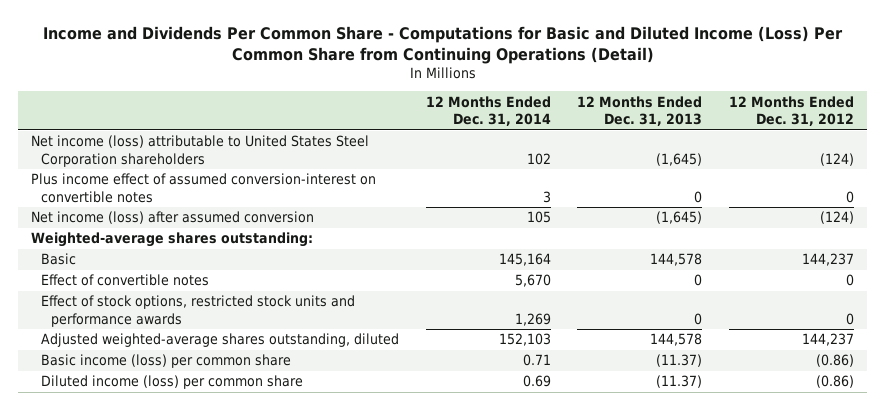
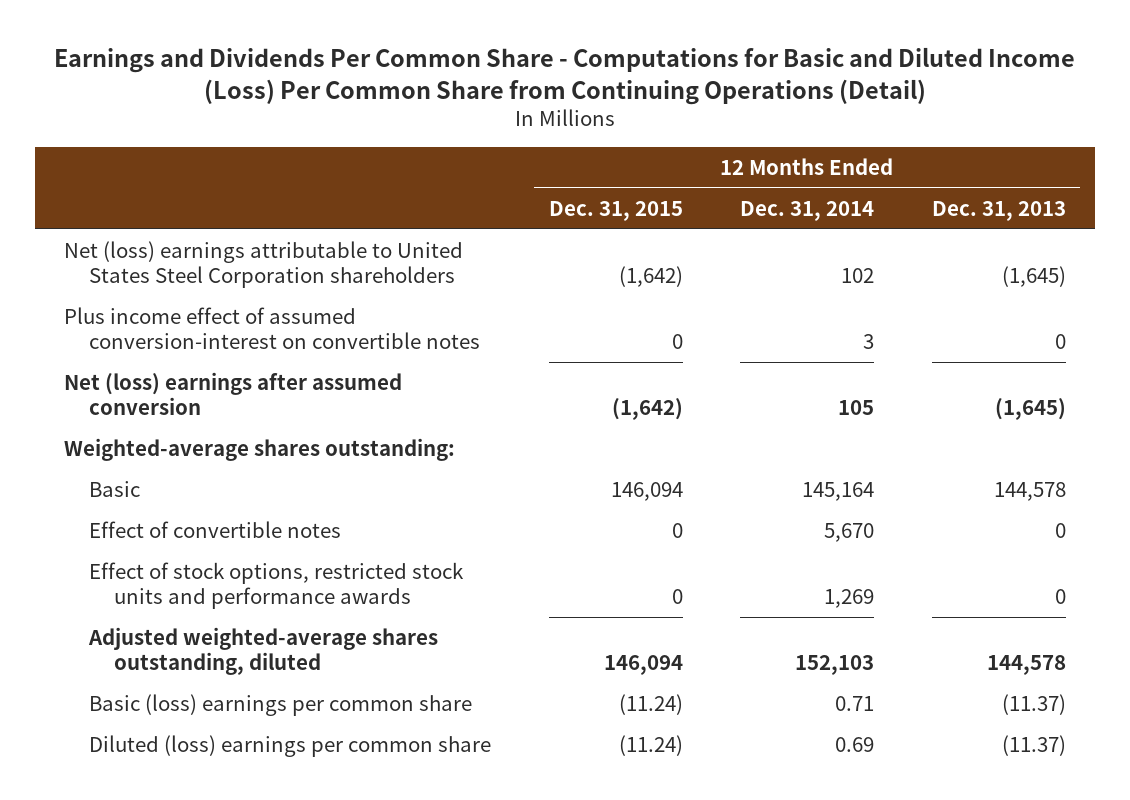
[42,25,843,64] Income and Dividends Per Common Share - Computations for Basic and Diluted Income (Loss) Per Common Share from Continuing Operations (Detail) -> [53,46,1075,105] Earnings and Dividends Per Common Share - Computations for Basic and Diluted Income (Loss) Per Common Share from Continuing Operations (Detail)
[729,95,855,126] 12 Months Ended Dec. 31, 2012 -> none
none -> [548,200,683,221] Dec. 31, 2015
[31,135,370,167] Net income (loss) attributable to United States Steel Corporation shareholders -> [63,240,463,289] Net (loss) earnings attributable to United States Steel Corporation shareholders
[31,211,315,225] Net income (loss) after assumed conversion -> [63,371,402,416] Net (loss) earnings after assumed conversion
[41,354,292,369] Basic income (loss) per common share -> [89,693,473,716] Basic (loss) earnings per common share
[41,375,304,390] Diluted income (loss) per common share -> [89,734,492,757] Diluted (loss) earnings per common share

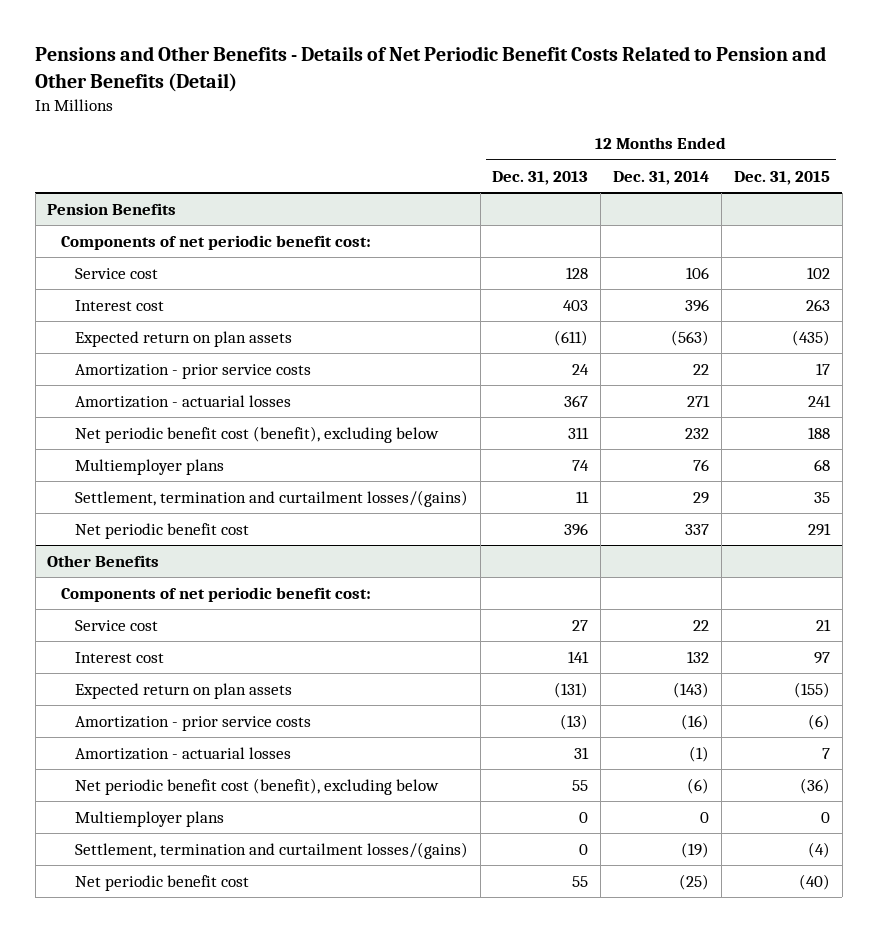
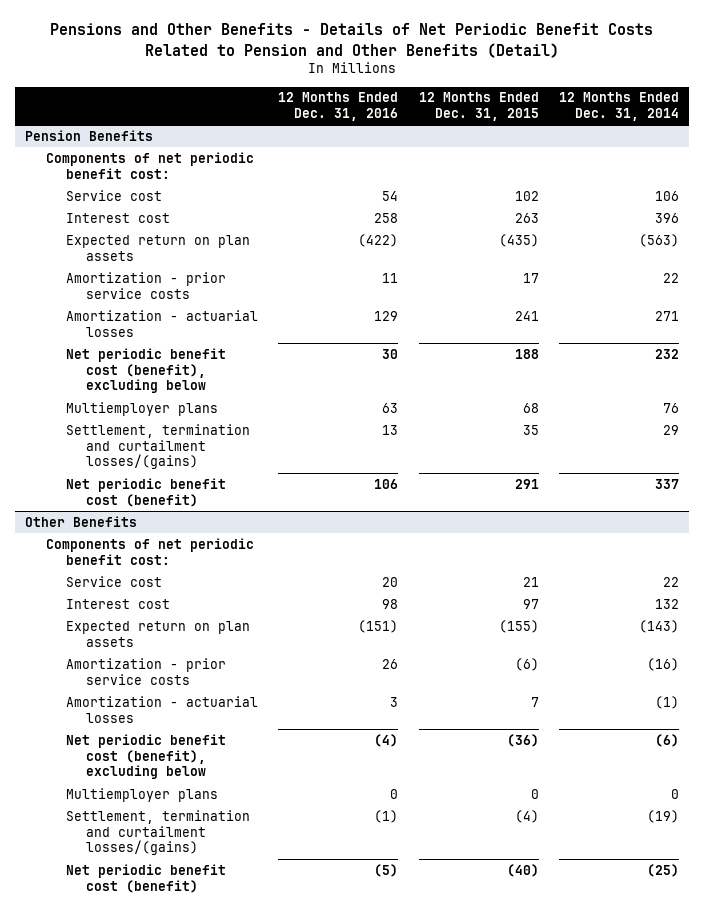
[492,170,589,185] Dec. 31, 2013 -> none
none -> [278,92,399,122] 12 Months Ended Dec. 31, 2016
[74,522,249,539] Net periodic benefit cost -> [66,477,227,507] Net periodic benefit cost (benefit)
[74,874,249,891] Net periodic benefit cost -> [66,863,227,893] Net periodic benefit cost (benefit)

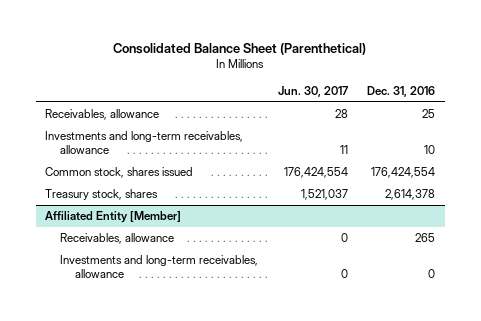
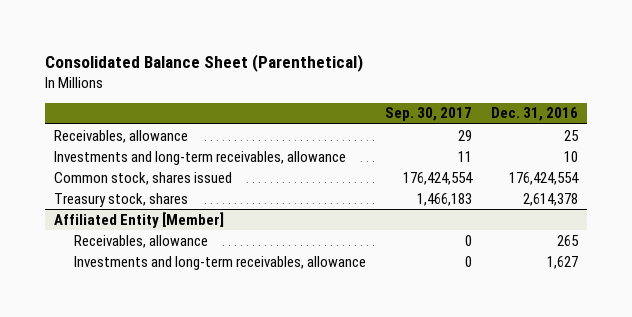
[277,85,348,97] Jun. 30, 2017 -> none
none -> [384,107,472,122] Sep. 30, 2017
[428,269,436,279] 0 -> [546,255,578,269] 1,627

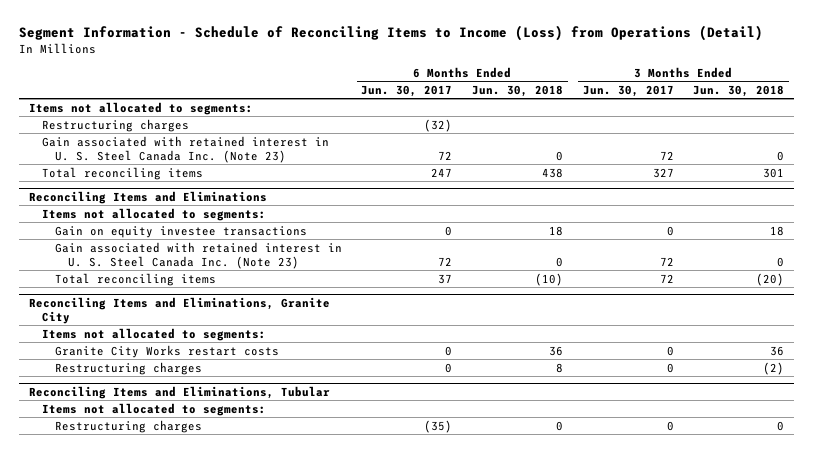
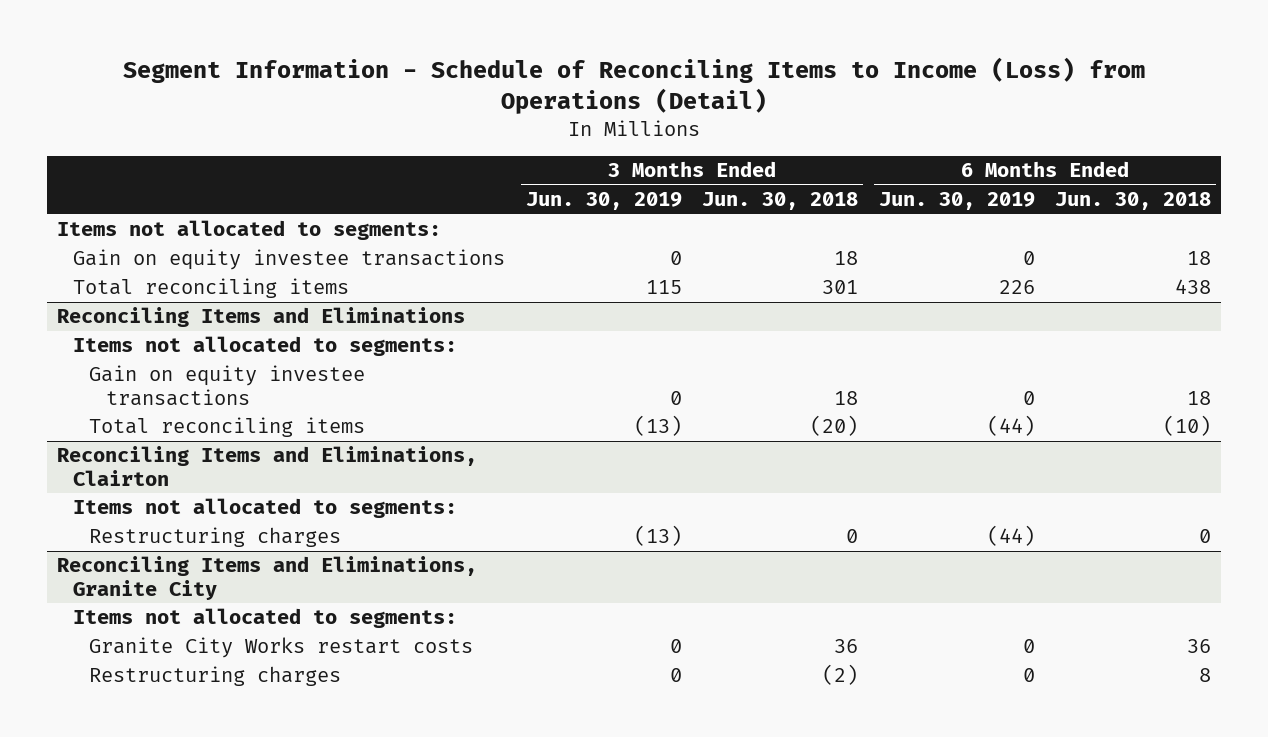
[361,85,453,98] Jun. 30, 2017 -> none
[582,85,674,98] Jun. 30, 2017 -> none
none -> [525,192,682,211] Jun. 30, 2019
none -> [878,192,1035,211] Jun. 30, 2019
[41,118,189,132] Restructuring charges -> none
[41,135,329,163] Gain associated with retained interest in U. S. Steel Canada Inc. (Note 23) -> none
none -> [73,249,506,271] Gain on equity investee transactions
[54,241,342,269] Gain associated with retained interest in U. S. Steel Canada Inc. (Note 23) -> none
none -> [57,446,478,486] Reconciling Items and Eliminations, Clairton
none -> [73,498,458,519] Items not allocated to segments:
none -> [89,527,342,548] Restructuring charges
[28,385,330,399] Reconciling Items and Eliminations, Tubular -> none
[41,402,266,416] Items not allocated to segments: -> none
[54,419,202,433] Restructuring charges -> none

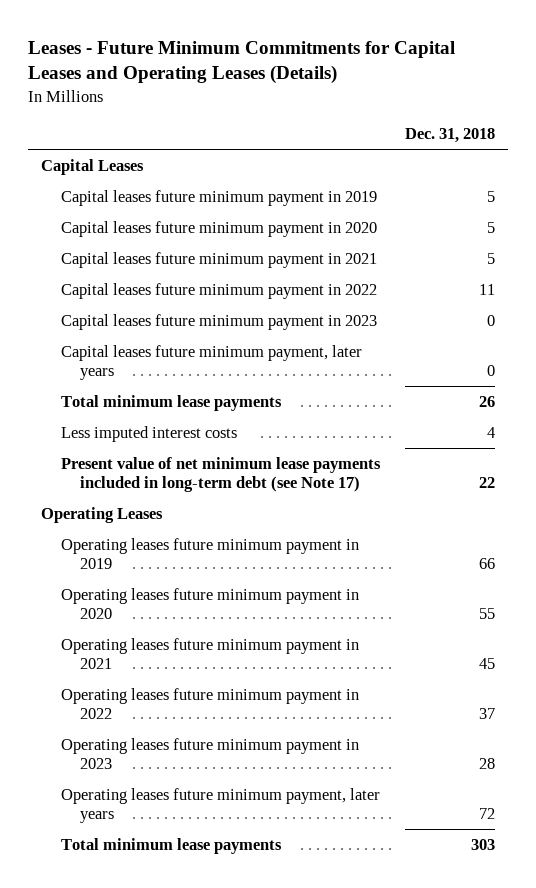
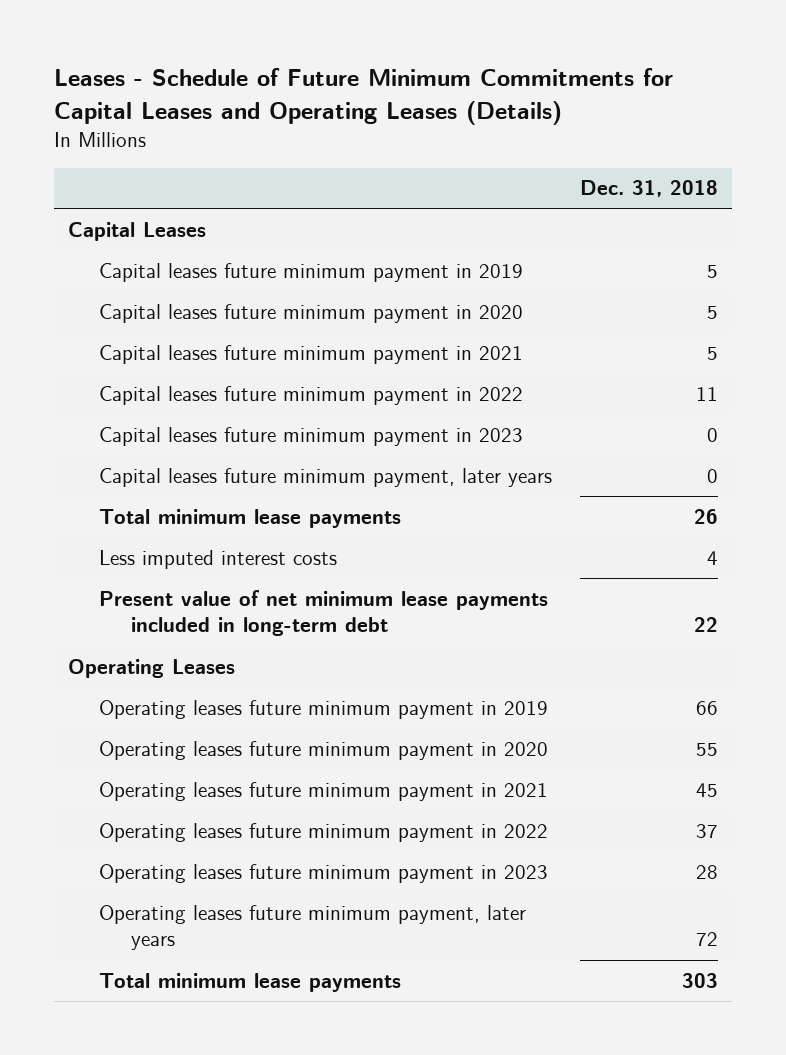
[28,40,456,85] Leases - Future Minimum Commitments for Capital Leases and Operating Leases (Details) -> [53,68,673,125] Leases - Schedule of Future Minimum Commitments for Capital Leases and Operating Leases (Details)
[60,456,381,492] Present value of net minimum lease payments included in long-term debt (see Note 17) -> [99,589,549,637] Present value of net minimum lease payments included in long-term debt

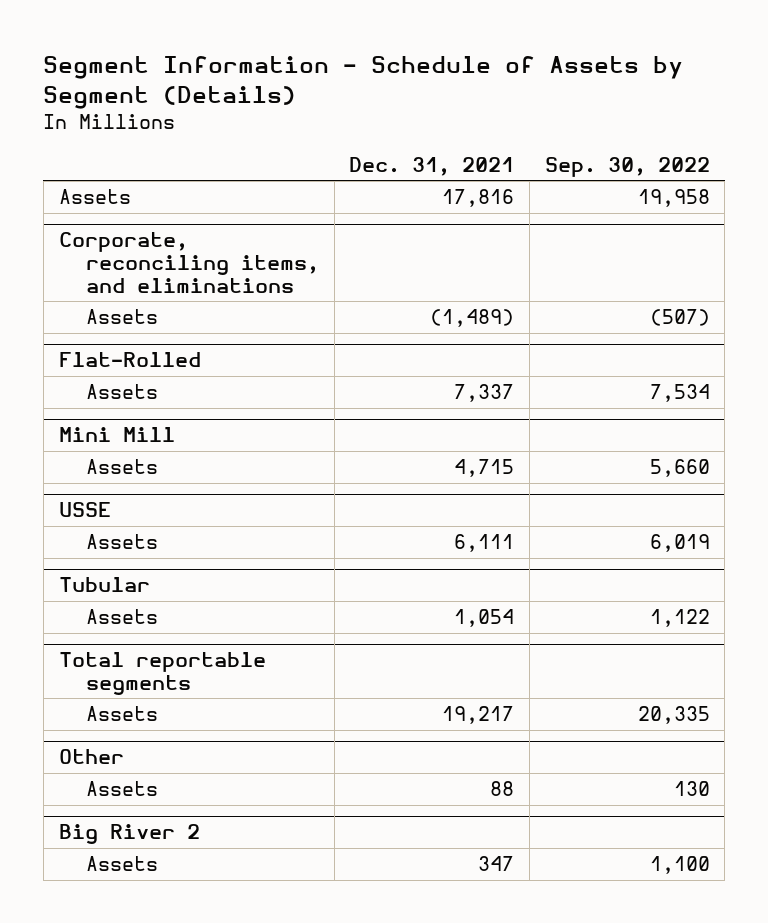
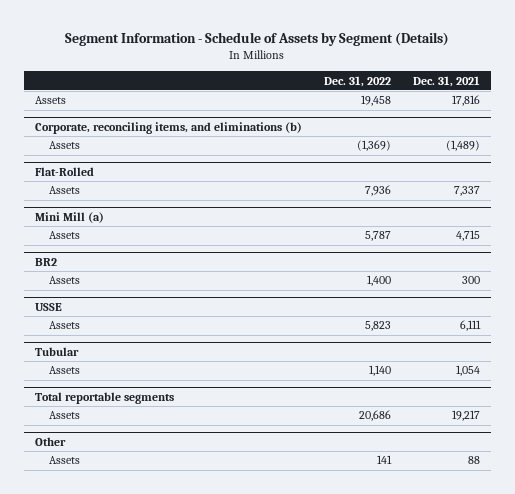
[544,156,710,177] Sep. 30, 2022 -> none
none -> [323,75,391,87] Dec. 31, 2022
[58,232,319,293] Corporate, reconciling items, and eliminations -> [34,121,302,134] Corporate, reconciling items, and eliminations (b)
[58,427,175,443] Mini Mill -> [34,211,104,223] Mini Mill (a)
none -> [34,257,57,266] BR2
none -> [48,276,80,285] Assets
[58,824,200,845] Big River 2 -> none
[85,856,158,872] Assets -> none

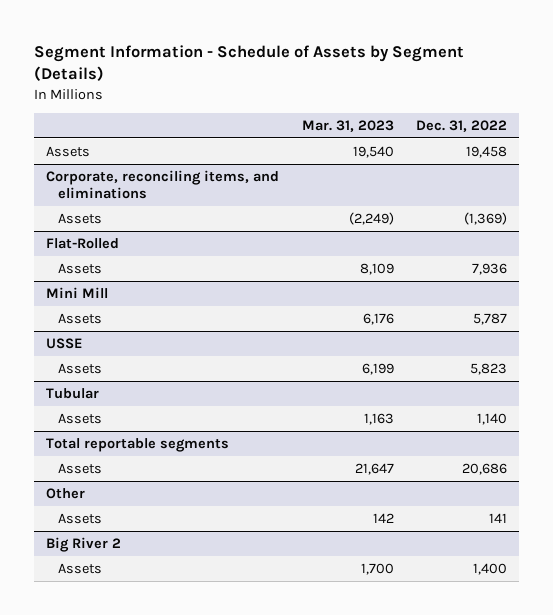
[412,75,480,87] Dec. 31, 2021 -> none
none -> [301,119,394,132] Mar. 31, 2023
[34,121,302,134] Corporate, reconciling items, and eliminations (b) -> [45,169,279,200] Corporate, reconciling items, and eliminations
[34,211,104,223] Mini Mill (a) -> [45,286,108,298] Mini Mill
[34,257,57,266] BR2 -> none
[48,276,80,285] Assets -> none
none -> [45,536,121,552] Big River 2
none -> [58,562,103,574] Assets

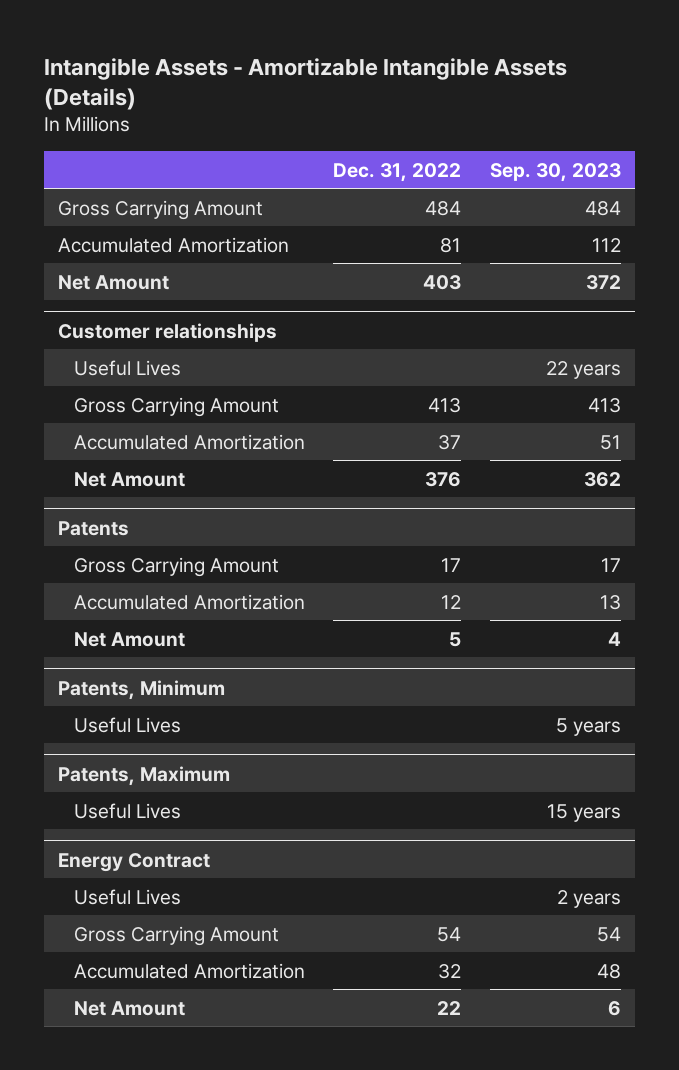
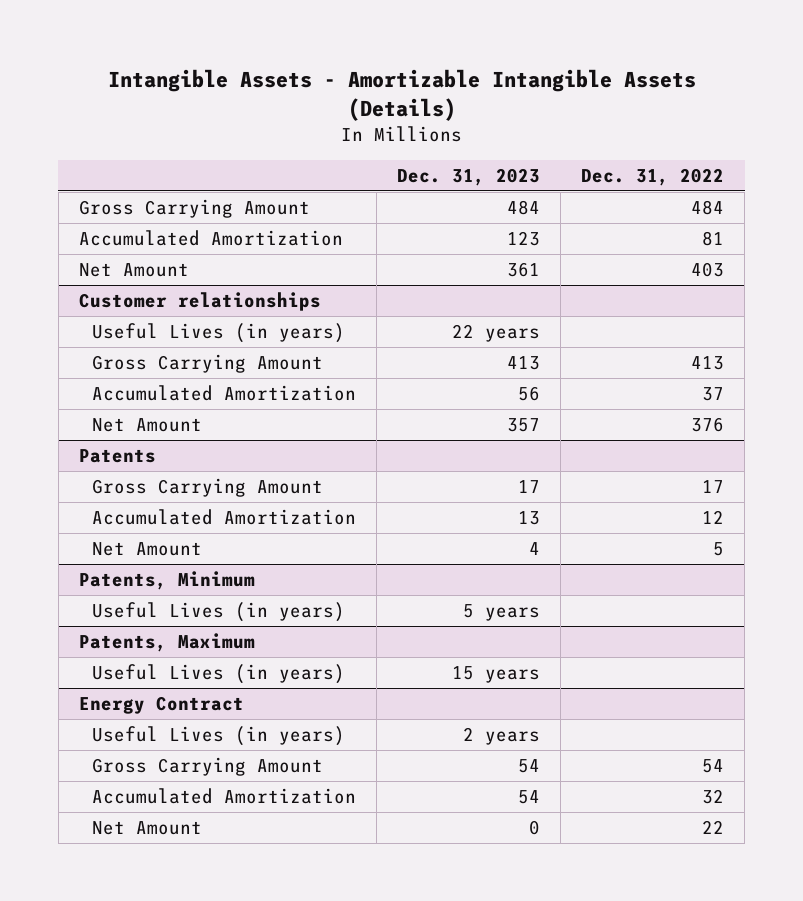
[489,162,621,182] Sep. 30, 2023 -> none
none -> [397,167,541,186] Dec. 31, 2023
[74,359,182,376] Useful Lives -> [91,322,345,343] Useful Lives (in years)
[74,716,182,733] Useful Lives -> [91,601,345,622] Useful Lives (in years)
[74,802,182,819] Useful Lives -> [91,663,345,684] Useful Lives (in years)
[74,888,182,905] Useful Lives -> [91,725,345,746] Useful Lives (in years)

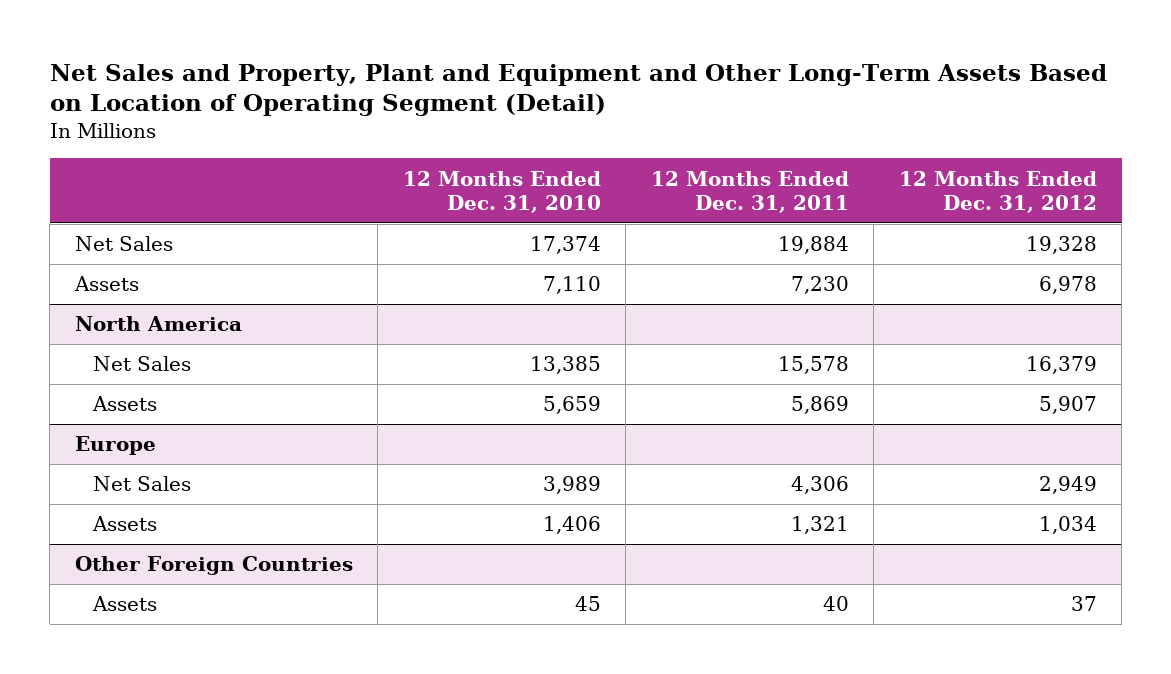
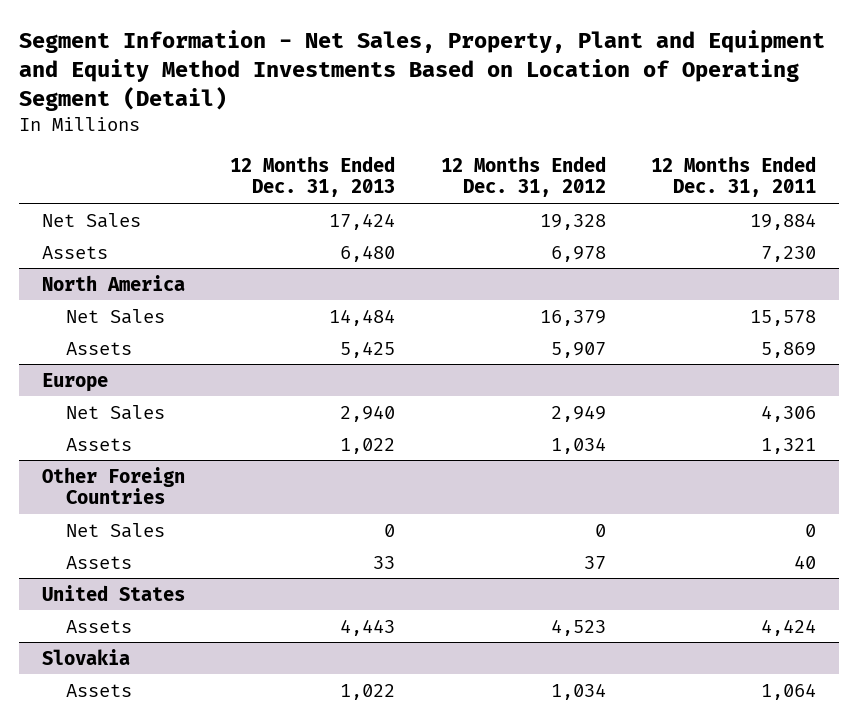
[49,63,1107,117] Net Sales and Property, Plant and Equipment and Other Long-Term Assets Based on Location of Operating Segment (Detail) -> [19,30,826,111] Segment Information - Net Sales, Property, Plant and Equipment and Equity Method Investments Based on Location of Operating Segment (Detail)
[402,170,601,214] 12 Months Ended Dec. 31, 2010 -> none
none -> [230,155,396,198] 12 Months Ended Dec. 31, 2013
none -> [65,522,165,538] Net Sales
none -> [42,584,186,601] United States
none -> [65,619,132,633] Assets
none -> [42,648,131,665] Slovakia
none -> [65,683,132,697] Assets

